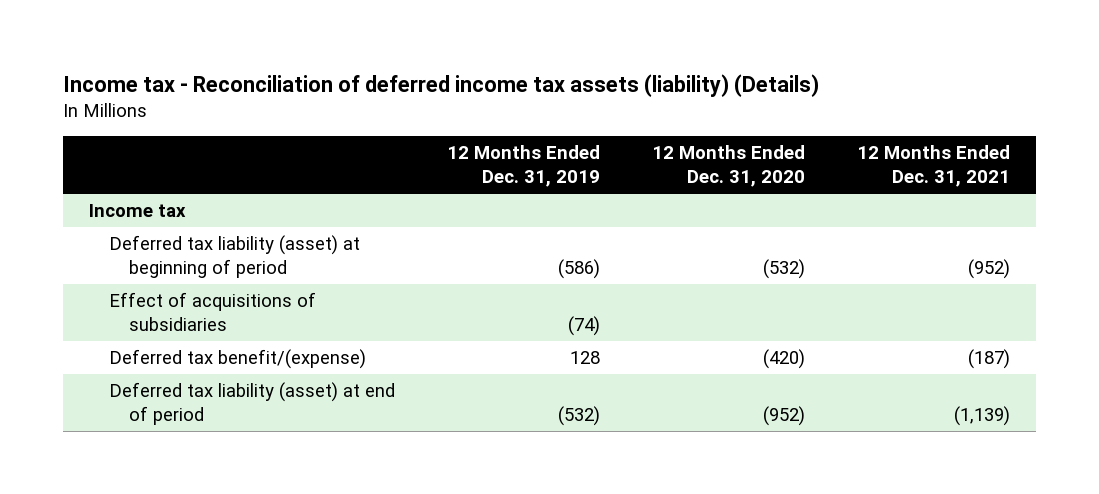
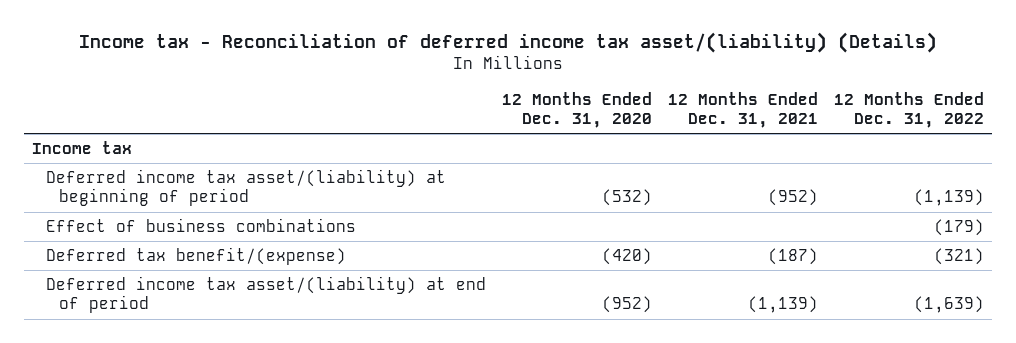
[62,73,819,97] Income tax - Reconciliation of deferred income tax assets (liability) (Details) -> [79,32,938,54] Income tax - Reconciliation of deferred income tax asset/(liability) (Details)
[447,145,601,188] 12 Months Ended Dec. 31, 2019 -> none
none -> [833,91,984,129] 12 Months Ended Dec. 31, 2022
[109,235,361,279] Deferred tax liability (asset) at beginning of period -> [45,169,446,207] Deferred income tax asset/(liability) at beginning of period
[109,292,317,332] Effect of acquisitions of subsidiaries -> [45,218,356,233] Effect of business combinations
[109,382,396,426] Deferred tax liability (asset) at end of period -> [45,276,486,314] Deferred income tax asset/(liability) at end of period

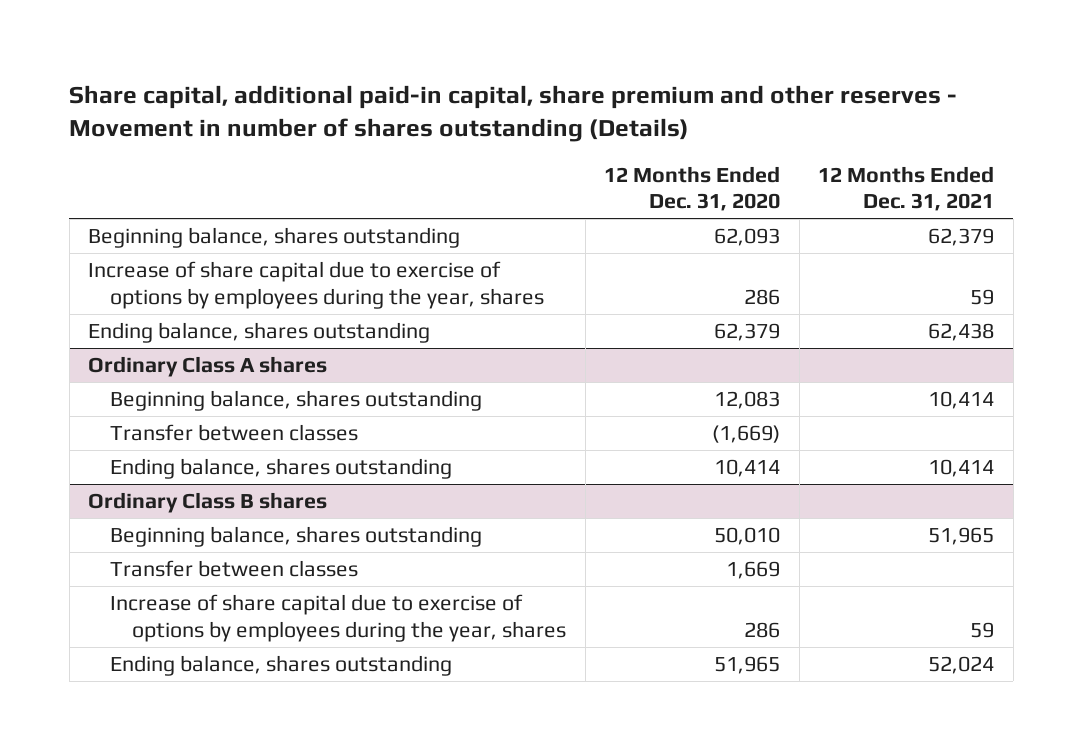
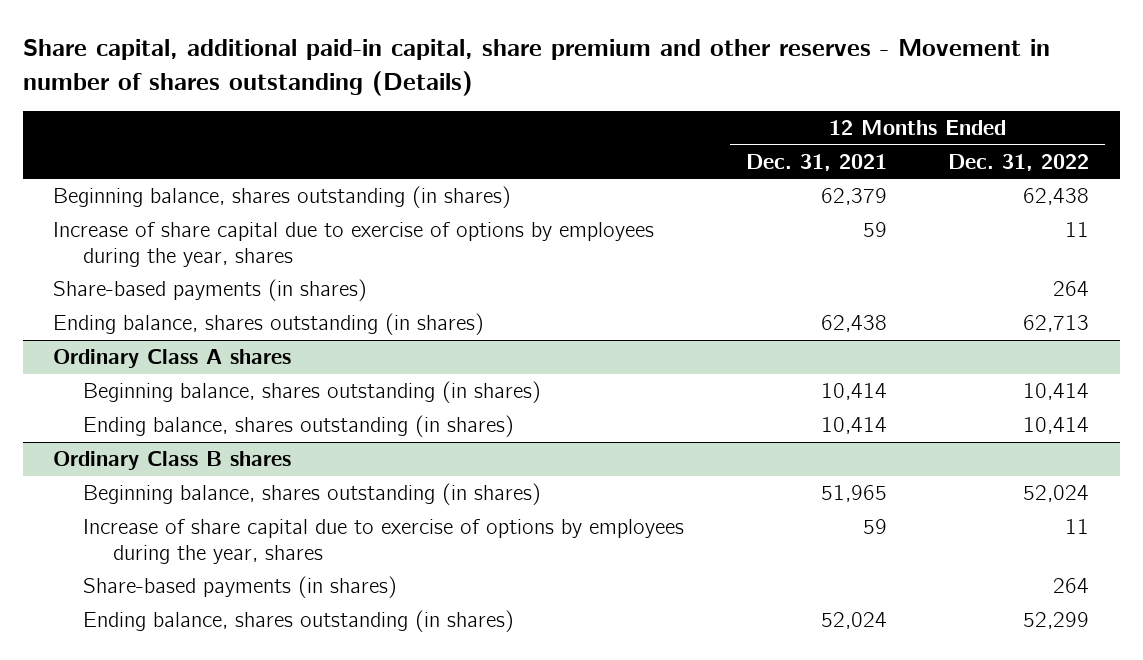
[604,165,781,212] 12 Months Ended Dec. 31, 2020 -> none
none -> [948,153,1090,171] Dec. 31, 2022
[88,227,461,249] Beginning balance, shares outstanding -> [53,186,512,209] Beginning balance, shares outstanding (in shares)
none -> [53,279,368,302] Share-based payments (in shares)
[88,322,431,344] Ending balance, shares outstanding -> [53,313,485,336] Ending balance, shares outstanding (in shares)
[110,424,359,442] Transfer between classes -> none
[110,390,483,412] Beginning balance, shares outstanding -> [83,381,542,404] Beginning balance, shares outstanding (in shares)
[110,458,453,480] Ending balance, shares outstanding -> [83,415,515,438] Ending balance, shares outstanding (in shares)
[110,560,359,578] Transfer between classes -> none
[110,526,483,548] Beginning balance, shares outstanding -> [83,483,542,506] Beginning balance, shares outstanding (in shares)
none -> [83,576,398,599] Share-based payments (in shares)
[110,655,453,677] Ending balance, shares outstanding -> [83,610,515,633] Ending balance, shares outstanding (in shares)

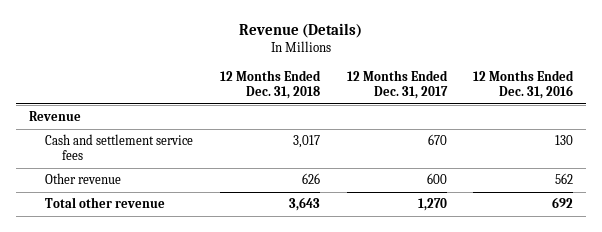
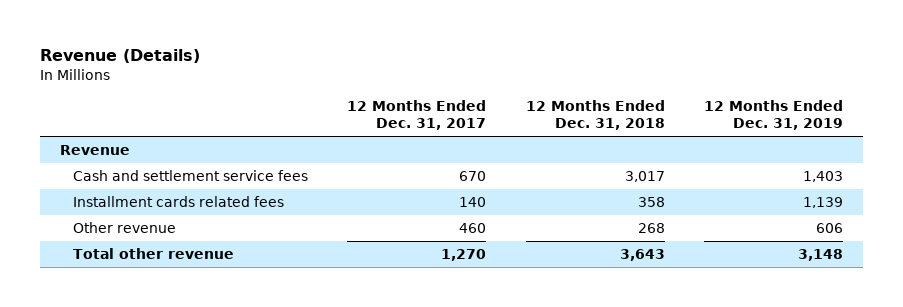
[473,70,575,100] 12 Months Ended Dec. 31, 2016 -> none
none -> [704,100,844,130] 12 Months Ended Dec. 31, 2019
none -> [72,196,284,208] Installment cards related fees
[301,173,320,185] 626 -> [637,223,665,234] 268
[426,173,447,185] 600 -> [459,223,487,234] 460

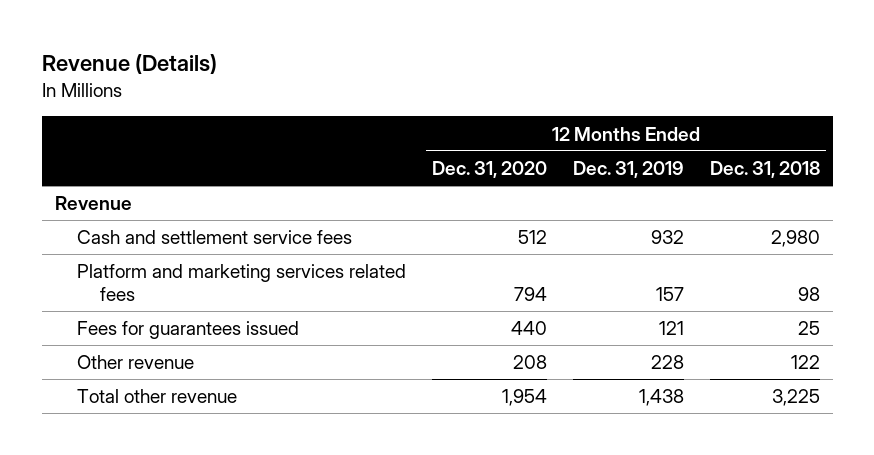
[347,100,487,130] 12 Months Ended Dec. 31, 2017 -> none
none -> [432,161,548,179] Dec. 31, 2020
[72,196,284,208] Installment cards related fees -> none
[624,171,665,183] 3,017 -> [770,230,820,248] 2,980
[803,171,844,183] 1,403 -> [650,230,684,245] 932
none -> [77,264,407,301] Platform and marketing services related fees
none -> [77,321,300,340] Fees for guarantees issued
[637,223,665,234] 268 -> [790,355,820,370] 122
[816,223,844,234] 606 -> [650,355,684,370] 228
[619,249,665,262] 3,643 -> [771,389,820,407] 3,225
[798,249,844,262] 3,148 -> [638,389,684,407] 1,438

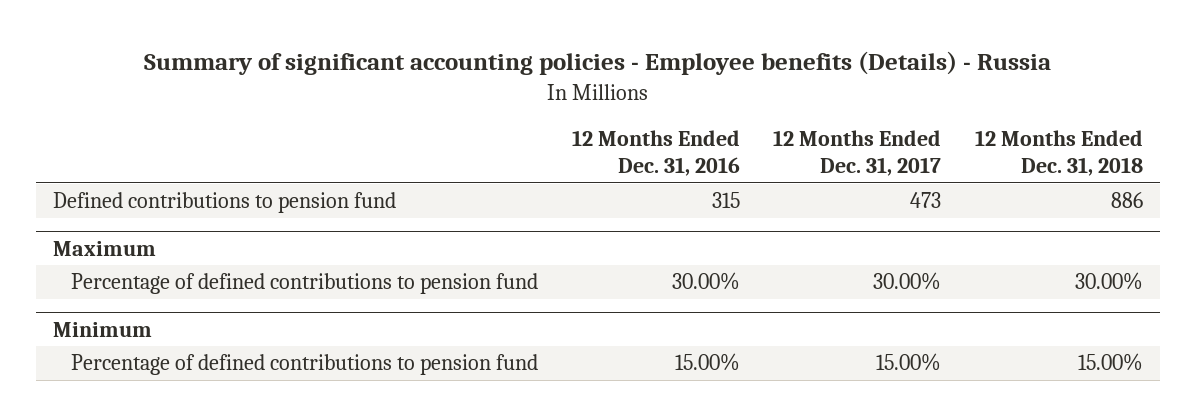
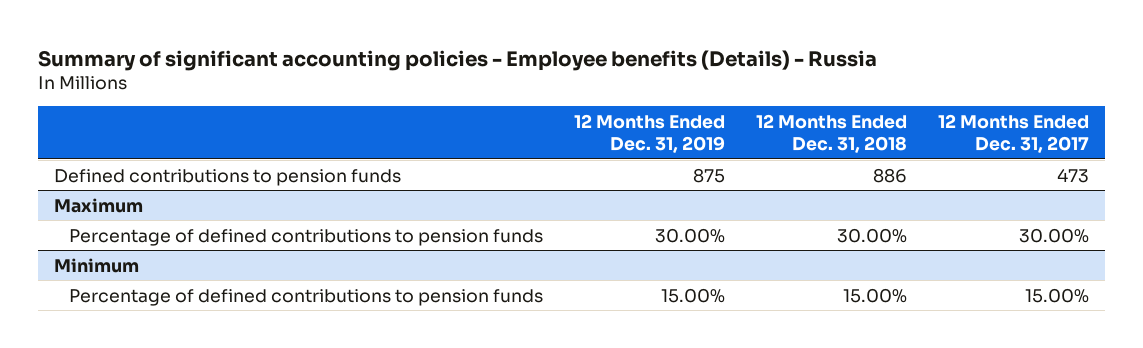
[571,129,740,177] 12 Months Ended Dec. 31, 2016 -> none
none -> [573,114,725,154] 12 Months Ended Dec. 31, 2019
[52,192,396,214] Defined contributions to pension fund -> [54,168,402,186] Defined contributions to pension funds
[70,273,538,295] Percentage of defined contributions to pension fund -> [68,228,543,246] Percentage of defined contributions to pension funds
[70,354,538,376] Percentage of defined contributions to pension fund -> [68,288,543,306] Percentage of defined contributions to pension funds

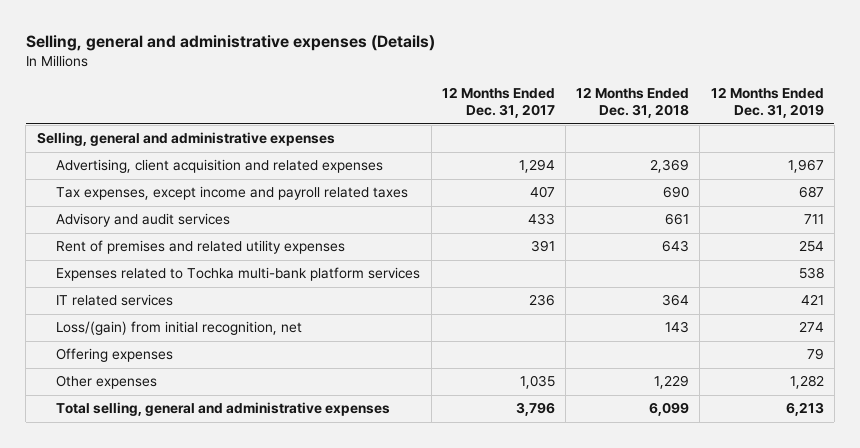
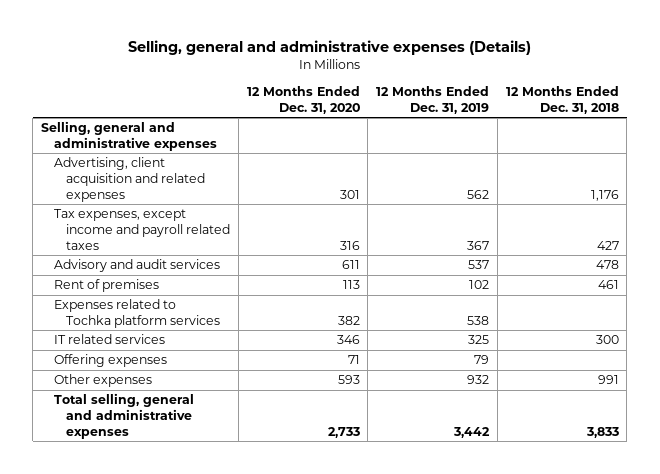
[441,87,555,119] 12 Months Ended Dec. 31, 2017 -> none
none -> [246,86,360,114] 12 Months Ended Dec. 31, 2020
[56,321,303,336] Loss/(gain) from initial recognition, net -> none
[650,159,690,174] 2,369 -> [590,189,619,201] 1,176
[787,159,824,174] 1,967 -> [467,189,490,199] 562
[663,186,690,199] 690 -> [596,240,619,250] 427
[798,186,824,199] 687 -> [467,240,490,250] 367
[665,213,690,226] 661 -> [595,260,619,270] 478
[803,214,824,225] 711 -> [468,260,490,270] 537
[56,240,346,255] Rent of premises and related utility expenses -> [53,279,159,293] Rent of premises
[662,240,690,253] 643 -> [597,280,619,290] 461
[798,240,824,253] 254 -> [469,280,490,290] 102
[56,267,421,282] Expenses related to Tochka multi-bank platform services -> [53,299,221,328] Expenses related to Tochka platform services
[662,294,690,307] 364 -> [595,335,619,345] 300
[800,294,824,306] 421 -> [468,335,490,345] 325
[654,375,690,390] 1,229 -> [597,375,619,385] 991
[789,375,824,390] 1,282 -> [467,375,490,385] 932
[649,402,690,417] 6,099 -> [585,426,619,438] 3,833
[785,402,824,417] 6,213 -> [453,426,491,438] 3,442

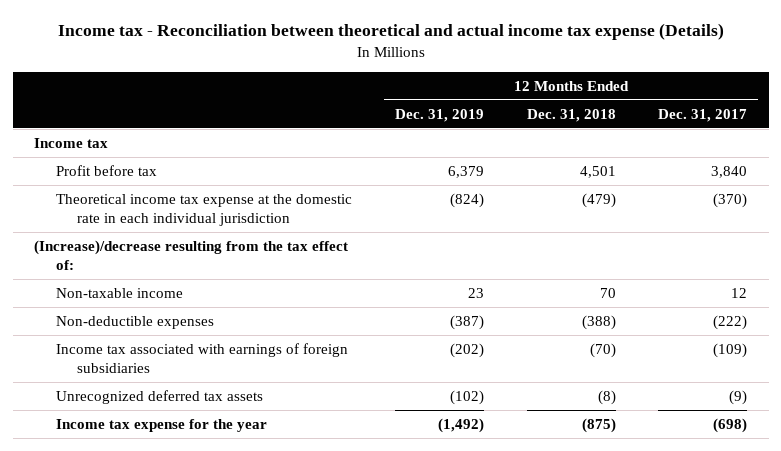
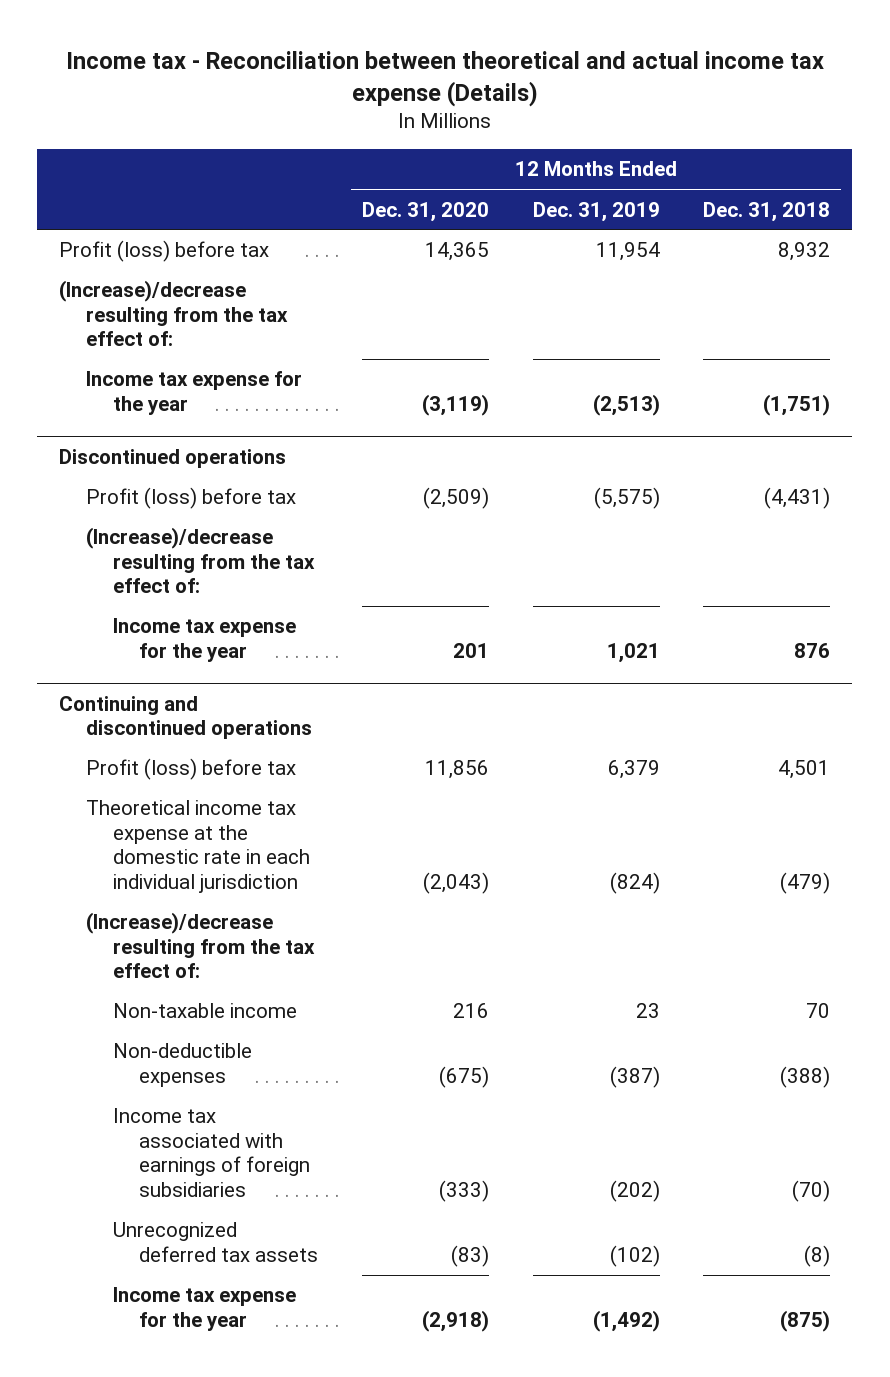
[658,108,748,122] Dec. 31, 2017 -> none
none -> [362,201,490,222] Dec. 31, 2020
[33,137,108,148] Income tax -> none
[55,164,157,176] Profit before tax -> [59,240,270,263] Profit (loss) before tax
[447,165,484,178] 6,379 -> [595,242,660,262] 11,954
[579,165,616,178] 4,501 -> [778,242,831,262] 8,932
none -> [59,280,288,347] (Increase)/decrease resulting from the tax effect of:
none -> [85,371,302,415] Income tax expense for the year
none -> [59,448,287,468] Discontinued operations
none -> [85,487,296,510] Profit (loss) before tax
none -> [85,527,315,594] (Increase)/decrease resulting from the tax effect of:
none -> [112,618,296,662] Income tax expense for the year
none -> [59,695,312,740] Continuing and discontinued operations
none -> [85,758,296,781] Profit (loss) before tax

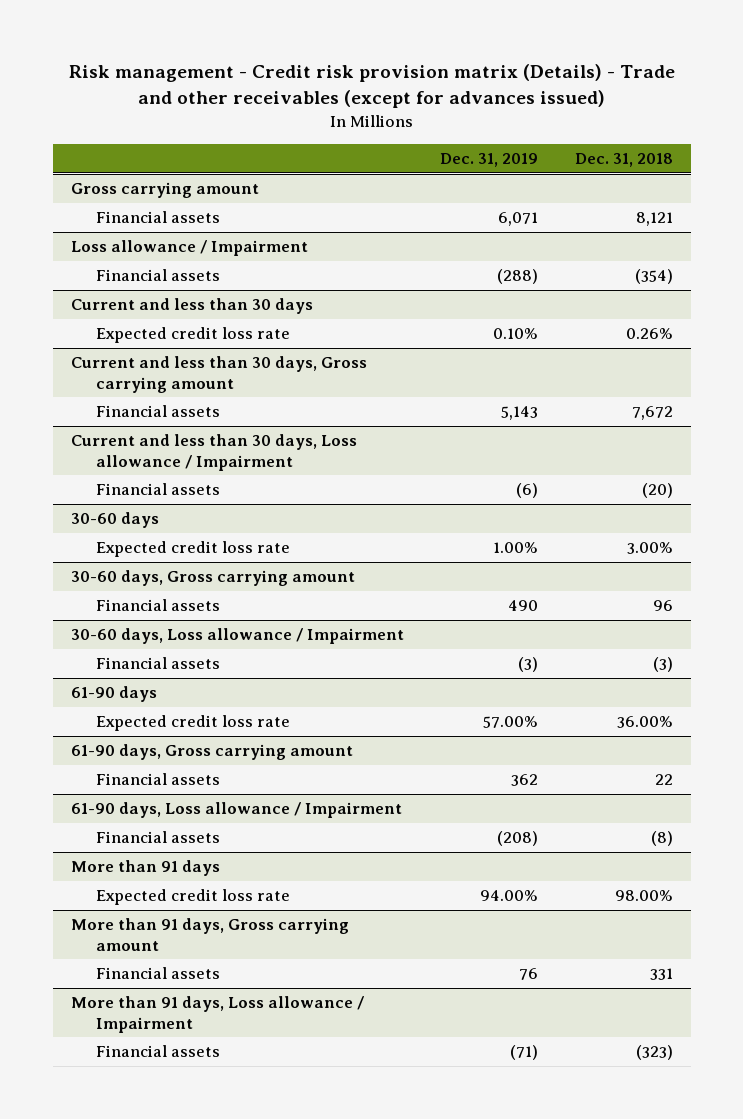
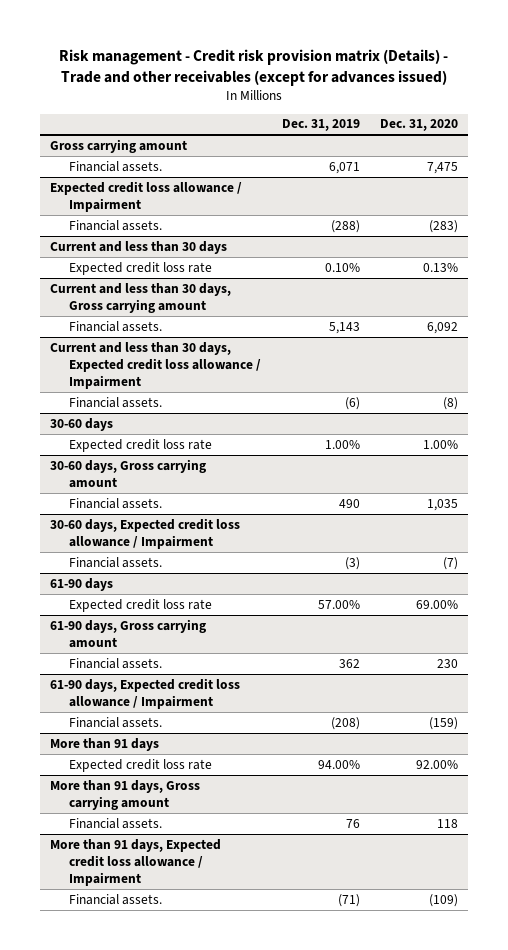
[574,152,673,167] Dec. 31, 2018 -> none
none -> [379,119,458,132] Dec. 31, 2020
[95,211,220,224] Financial assets -> [69,160,163,172] Financial assets.
[70,240,308,257] Loss allowance / Impairment -> [50,180,243,212] Expected credit loss allowance / Impairment
[95,269,220,282] Financial assets -> [69,219,163,231] Financial assets.
[95,405,220,418] Financial assets -> [69,320,163,332] Financial assets.
[70,434,357,471] Current and less than 30 days, Loss allowance / Impairment -> [50,341,262,390] Current and less than 30 days, Expected credit loss allowance / Impairment
[95,483,220,496] Financial assets -> [69,396,163,408] Financial assets.
[95,599,220,612] Financial assets -> [69,497,163,509] Financial assets.
[70,628,404,645] 30-60 days, Loss allowance / Impairment -> [50,517,241,549] 30-60 days, Expected credit loss allowance / Impairment
[95,657,220,670] Financial assets -> [69,556,163,568] Financial assets.
[95,773,220,786] Financial assets -> [69,657,163,669] Financial assets.
[70,802,402,819] 61-90 days, Loss allowance / Impairment -> [50,677,241,709] 61-90 days, Expected credit loss allowance / Impairment
[95,831,220,844] Financial assets -> [69,716,163,728] Financial assets.
[95,967,220,980] Financial assets -> [69,817,163,829] Financial assets.
[70,996,364,1033] More than 91 days, Loss allowance / Impairment -> [50,838,222,887] More than 91 days, Expected credit loss allowance / Impairment
[95,1045,220,1058] Financial assets -> [69,893,163,905] Financial assets.

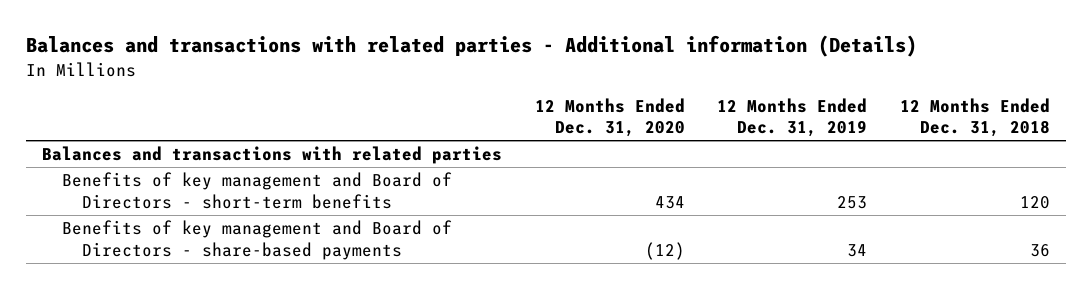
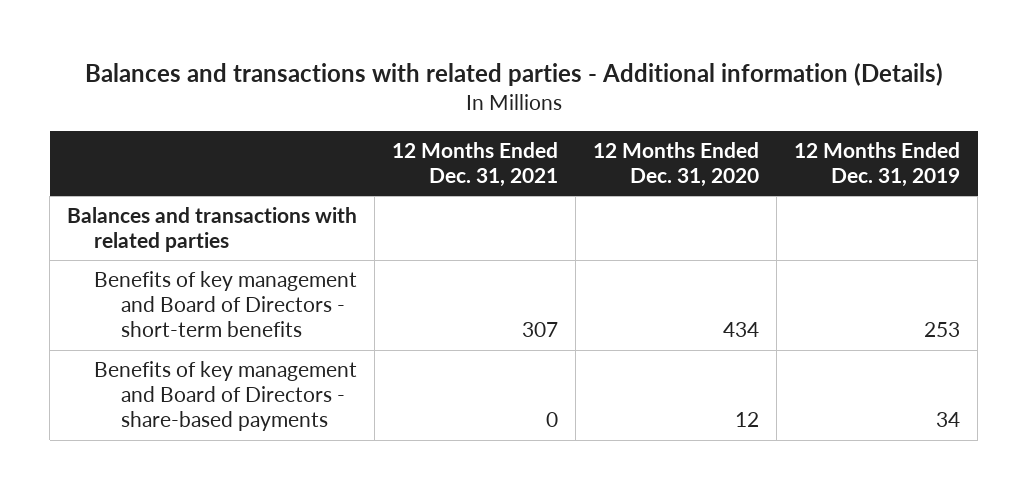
[899,97,1050,138] 12 Months Ended Dec. 31, 2018 -> none
none -> [392,141,559,187] 12 Months Ended Dec. 31, 2021
[644,241,685,260] (12) -> [735,412,760,428] 12

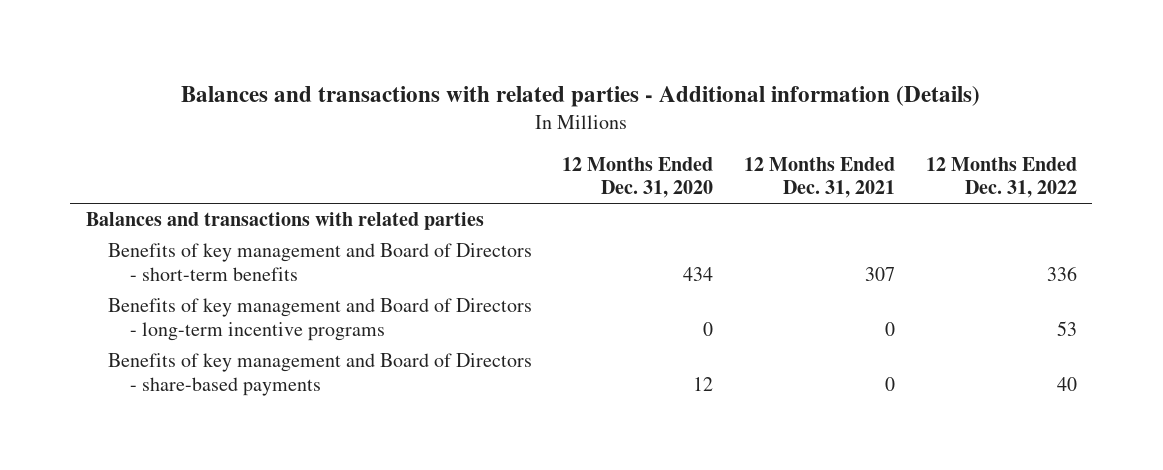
[794,141,961,187] 12 Months Ended Dec. 31, 2019 -> none
none -> [925,157,1077,199] 12 Months Ended Dec. 31, 2022
none -> [107,298,532,341] Benefits of key management and Board of Directors - long-term incentive programs

